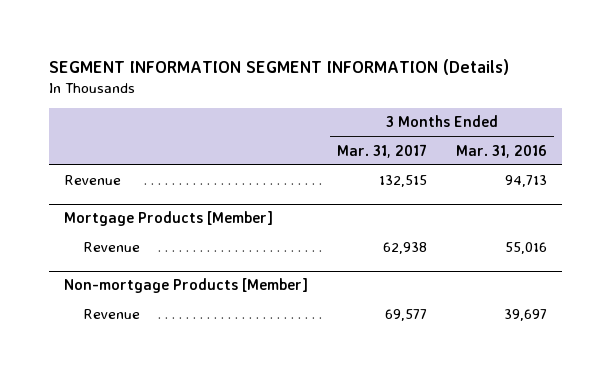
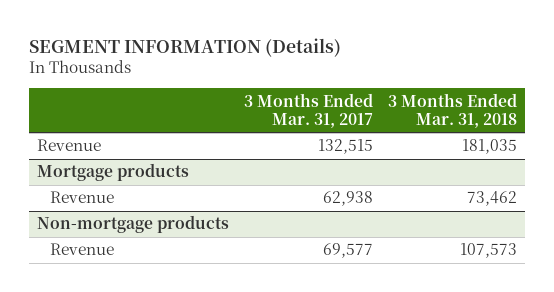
[49,58,510,75] SEGMENT INFORMATION SEGMENT INFORMATION (Details) -> [28,37,341,57] SEGMENT INFORMATION (Details)
[456,144,548,158] Mar. 31, 2016 -> none
none -> [388,92,518,129] 3 Months Ended Mar. 31, 2018
[63,211,273,227] Mortgage Products [Member] -> [36,163,189,182] Mortgage products
[63,278,308,294] Non-mortgage Products [Member] -> [36,215,229,234] Non-mortgage products

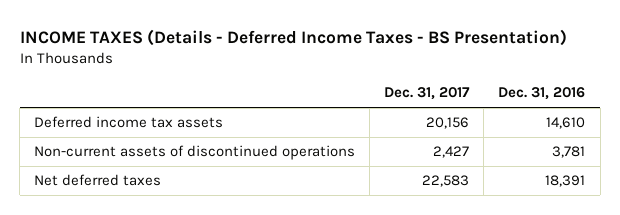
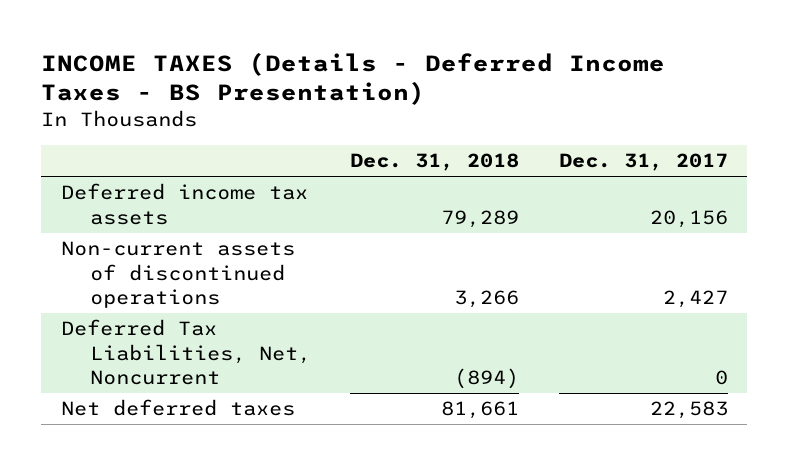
[498,87,586,101] Dec. 31, 2016 -> none
none -> [350,153,520,172] Dec. 31, 2018
none -> [61,319,311,386] Deferred Tax Liabilities, Net, Noncurrent

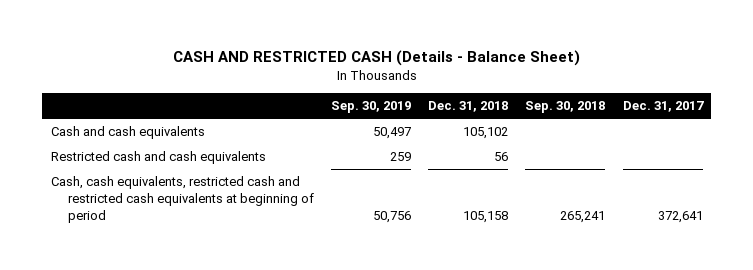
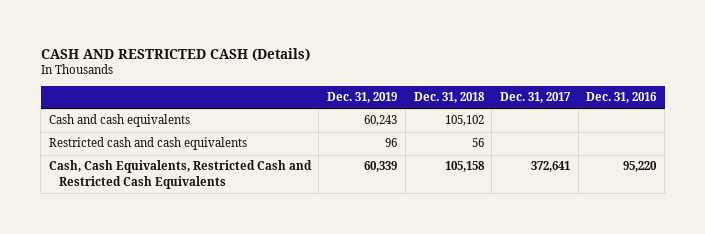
[172,50,580,67] CASH AND RESTRICTED CASH (Details - Balance Sheet) -> [40,47,310,61] CASH AND RESTRICTED CASH (Details)
[331,101,412,114] Sep. 30, 2019 -> none
[525,101,606,114] Sep. 30, 2018 -> none
none -> [327,92,398,104] Dec. 31, 2019
none -> [586,92,658,104] Dec. 31, 2016
[50,176,315,224] Cash, cash equivalents, restricted cash and restricted cash equivalents at beginning of period -> [48,160,312,189] Cash, Cash Equivalents, Restricted Cash and Restricted Cash Equivalents

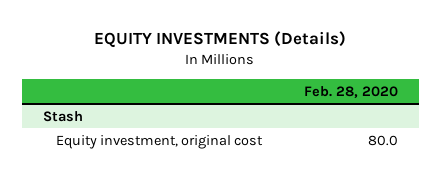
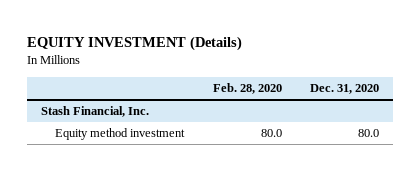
[94,31,347,49] EQUITY INVESTMENTS (Details) -> [27,35,243,51] EQUITY INVESTMENT (Details)
none -> [309,84,379,95] Dec. 31, 2020
[42,110,83,122] Stash -> [41,106,150,118] Stash Financial, Inc.
[55,134,263,149] Equity investment, original cost -> [55,128,186,141] Equity method investment

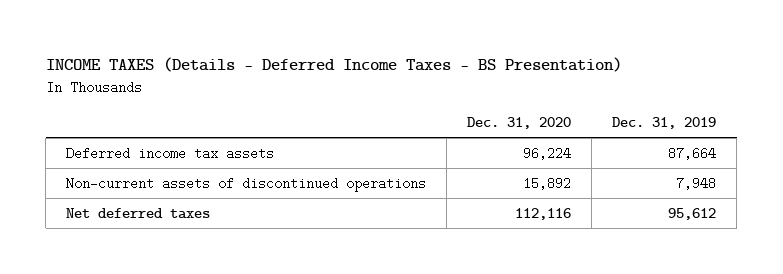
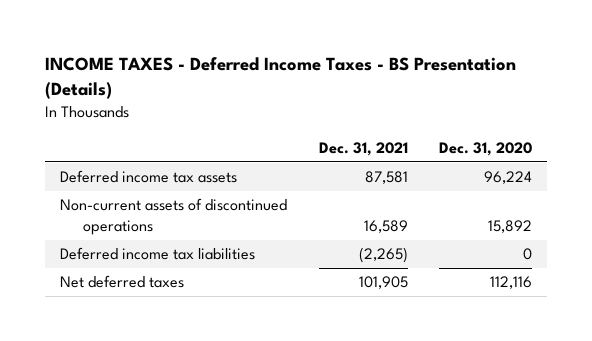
[45,57,622,73] INCOME TAXES (Details - Deferred Income Taxes - BS Presentation) -> [44,57,516,100] INCOME TAXES - Deferred Income Taxes - BS Presentation (Details)
[612,117,717,130] Dec. 31, 2019 -> none
none -> [318,141,408,156] Dec. 31, 2021
none -> [60,247,256,261] Deferred income tax liabilities

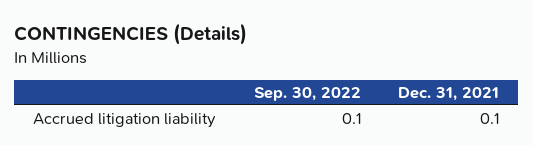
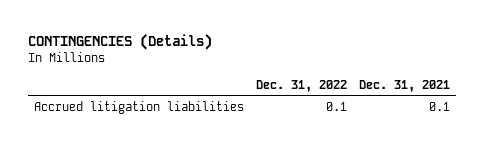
[253,86,361,101] Sep. 30, 2022 -> none
none -> [255,79,347,92] Dec. 31, 2022
[33,113,217,129] Accrued litigation liability -> [33,100,244,114] Accrued litigation liabilities

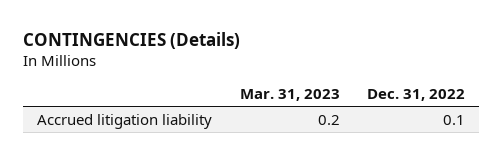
[358,79,450,92] Dec. 31, 2021 -> none
none -> [239,89,340,102] Mar. 31, 2023
[33,100,244,114] Accrued litigation liabilities -> [36,114,212,130] Accrued litigation liability

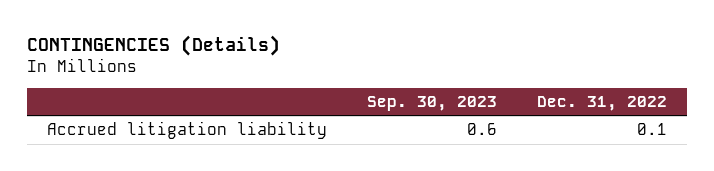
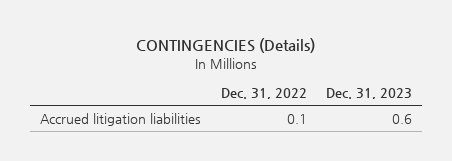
[366,95,497,111] Sep. 30, 2023 -> none
none -> [326,88,413,100] Dec. 31, 2023
[47,121,328,140] Accrued litigation liability -> [40,112,202,126] Accrued litigation liabilities

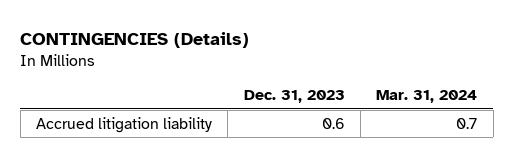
[220,88,307,100] Dec. 31, 2022 -> none
none -> [376,90,478,104] Mar. 31, 2024
[40,112,202,126] Accrued litigation liabilities -> [35,116,212,133] Accrued litigation liability

